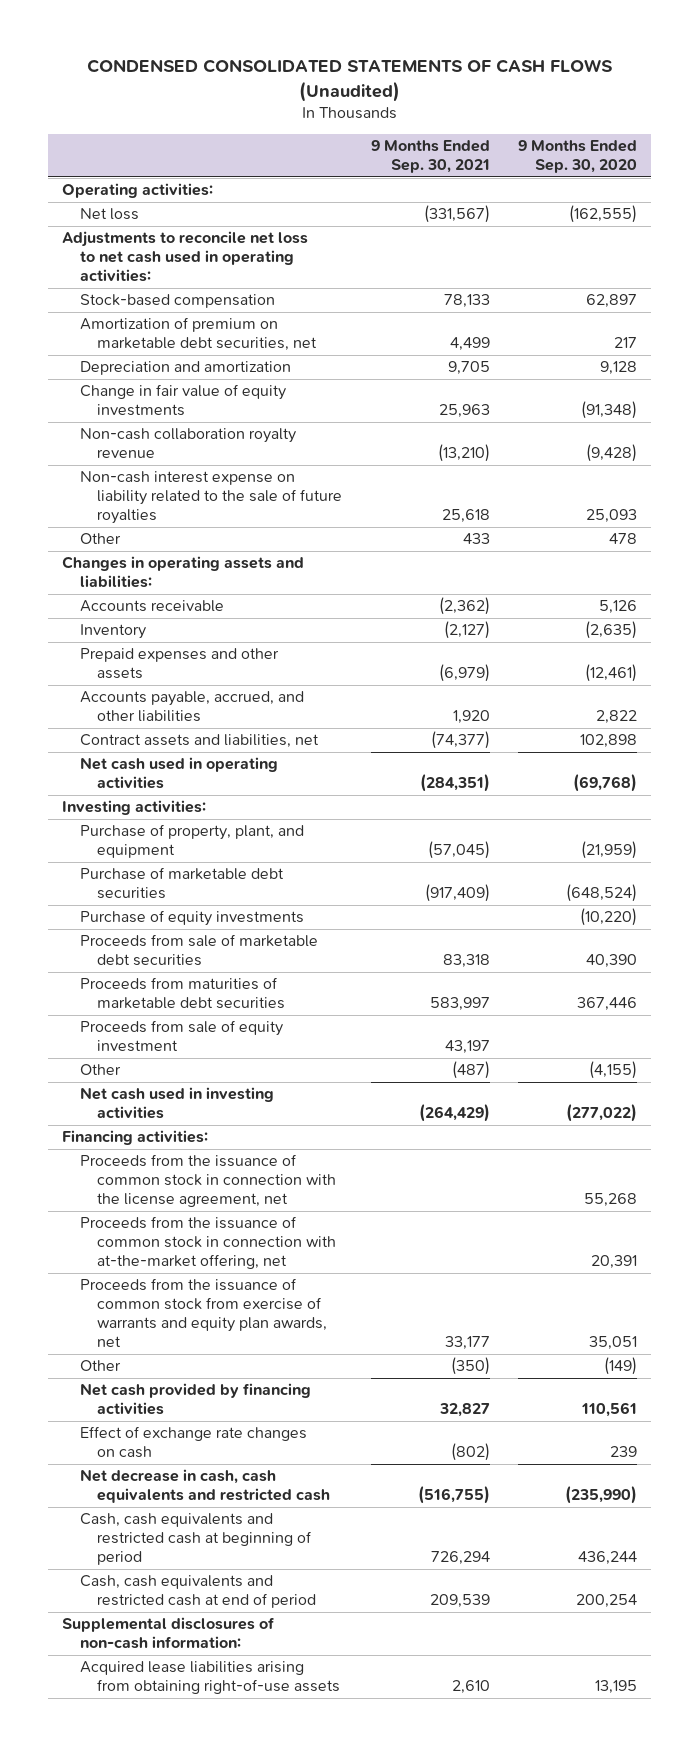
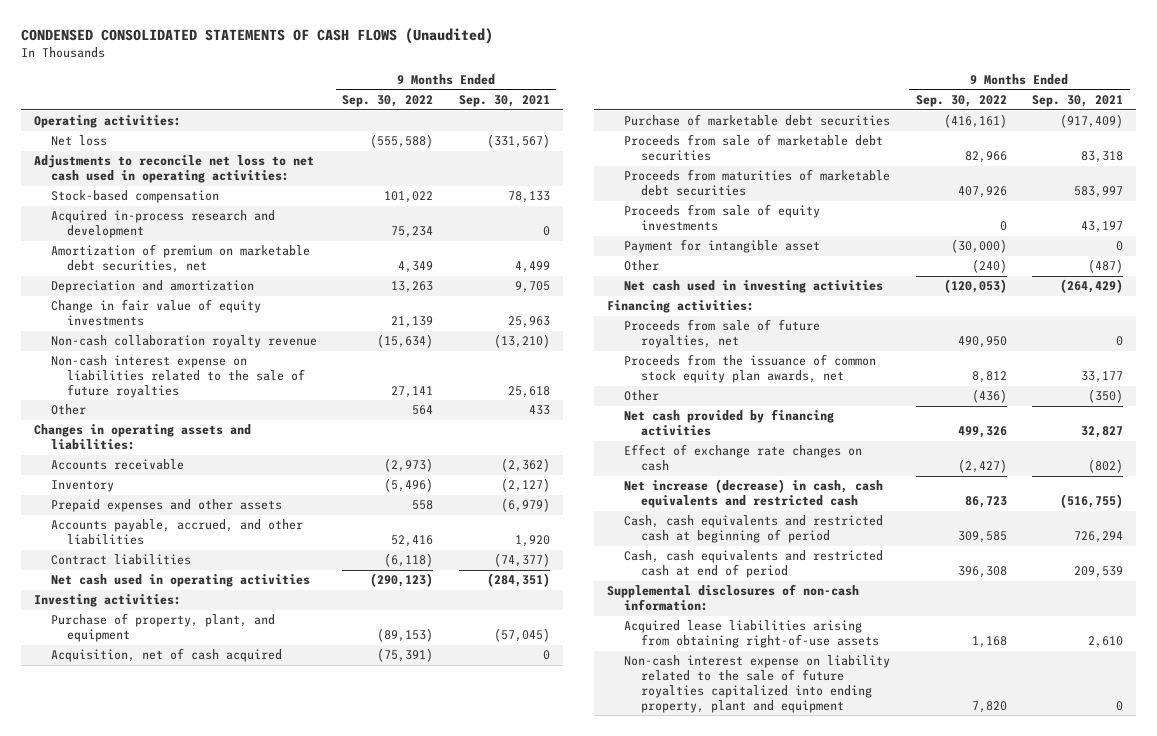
[518,140,638,174] 9 Months Ended Sep. 30, 2020 -> none
none -> [342,95,434,108] Sep. 30, 2022
none -> [50,210,275,239] Acquired in-process research and development
[79,471,343,525] Non-cash interest expense on liability related to the sale of future royalties -> [50,355,306,398] Non-cash interest expense on liabilities related to the sale of future royalties
[79,734,319,749] Contract assets and liabilities, net -> [50,554,191,566] Contract liabilities
none -> [50,648,282,663] Acquisition, net of cash acquired
[79,910,304,927] Purchase of equity investments -> none
[79,1020,283,1053] Proceeds from sale of equity investment -> [623,204,820,232] Proceeds from sale of equity investments
none -> [623,239,820,254] Payment for intangible asset
[79,1154,337,1208] Proceeds from the issuance of common stock in connection with the license agreement, net -> none
[79,1216,337,1270] Proceeds from the issuance of common stock in connection with at-the-market offering, net -> none
none -> [623,319,820,349] Proceeds from sale of future royalties, net
[79,1278,328,1348] Proceeds from the issuance of common stock from exercise of warrants and equity plan awards, net -> [623,354,876,384] Proceeds from the issuance of common stock equity plan awards, net
[79,1469,331,1504] Net decrease in cash, cash equivalents and restricted cash -> [623,479,883,509] Net increase (decrease) in cash, cash equivalents and restricted cash
none -> [623,655,890,713] Non-cash interest expense on liability related to the sale of future royalties capitalized into ending property, plant and equipment

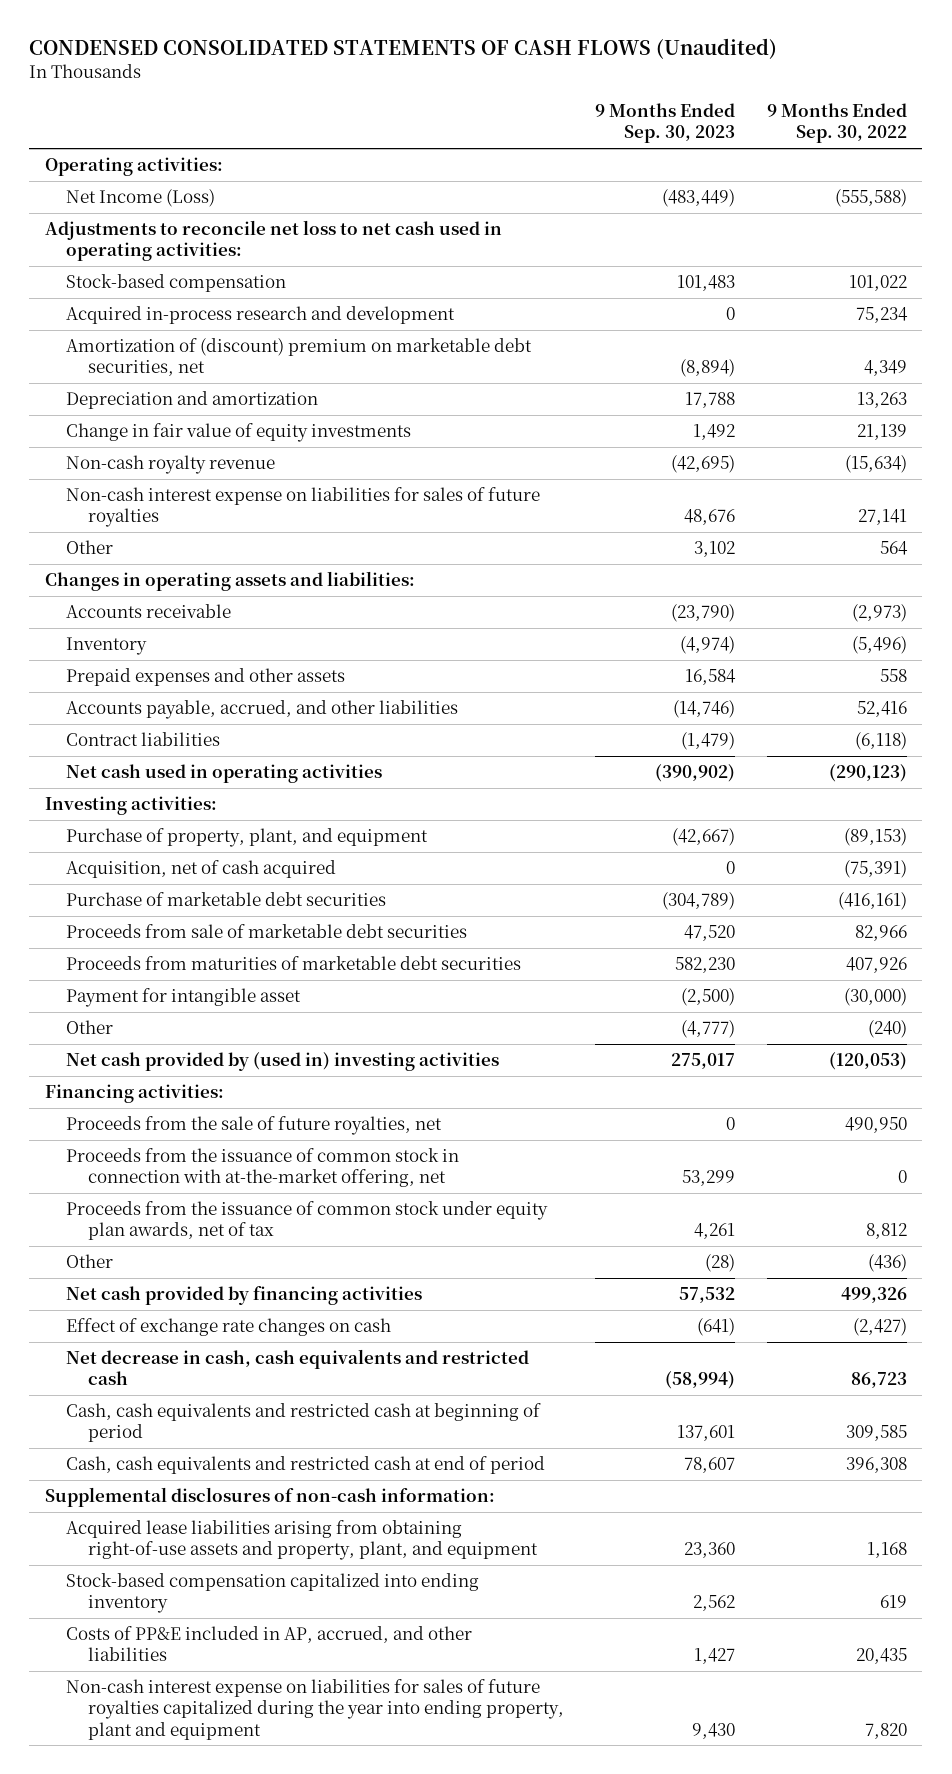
[458,95,550,108] Sep. 30, 2021 -> none
none -> [595,103,736,144] 9 Months Ended Sep. 30, 2023
[50,135,107,147] Net loss -> [66,188,216,207] Net Income (Loss)
[50,244,310,274] Amortization of premium on marketable debt securities, net -> [66,337,533,377] Amortization of (discount) premium on marketable debt securities, net
[50,335,317,349] Non-cash collaboration royalty revenue -> [66,454,276,474] Non-cash royalty revenue
[50,355,306,398] Non-cash interest expense on liabilities related to the sale of future royalties -> [66,486,541,528] Non-cash interest expense on liabilities for sales of future royalties
[623,204,820,232] Proceeds from sale of equity investments -> none
[623,280,883,294] Net cash used in investing activities -> [66,1051,500,1071] Net cash provided by (used in) investing activities
[623,319,820,349] Proceeds from sale of future royalties, net -> [66,1115,443,1135] Proceeds from the sale of future royalties, net
none -> [66,1147,460,1188] Proceeds from the issuance of common stock in connection with at-the-market offering, net
[623,354,876,384] Proceeds from the issuance of common stock equity plan awards, net -> [66,1200,549,1241] Proceeds from the issuance of common stock under equity plan awards, net of tax
[623,479,883,509] Net increase (decrease) in cash, cash equivalents and restricted cash -> [66,1348,530,1386] Net decrease in cash, cash equivalents and restricted cash
[623,620,879,649] Acquired lease liabilities arising from obtaining right-of-use assets -> [66,1519,539,1561] Acquired lease liabilities arising from obtaining right-of-use assets and property, plant, and equipment
none -> [66,1572,480,1614] Stock-based compensation capitalized into ending inventory
none -> [66,1625,473,1662] Costs of PP&E included in AP, accrued, and other liabilities
[623,655,890,713] Non-cash interest expense on liability related to the sale of future royalties capitalized into ending property, plant and equipment -> [66,1678,565,1740] Non-cash interest expense on liabilities for sales of future royalties capitalized during the year into ending property, plant and equipment

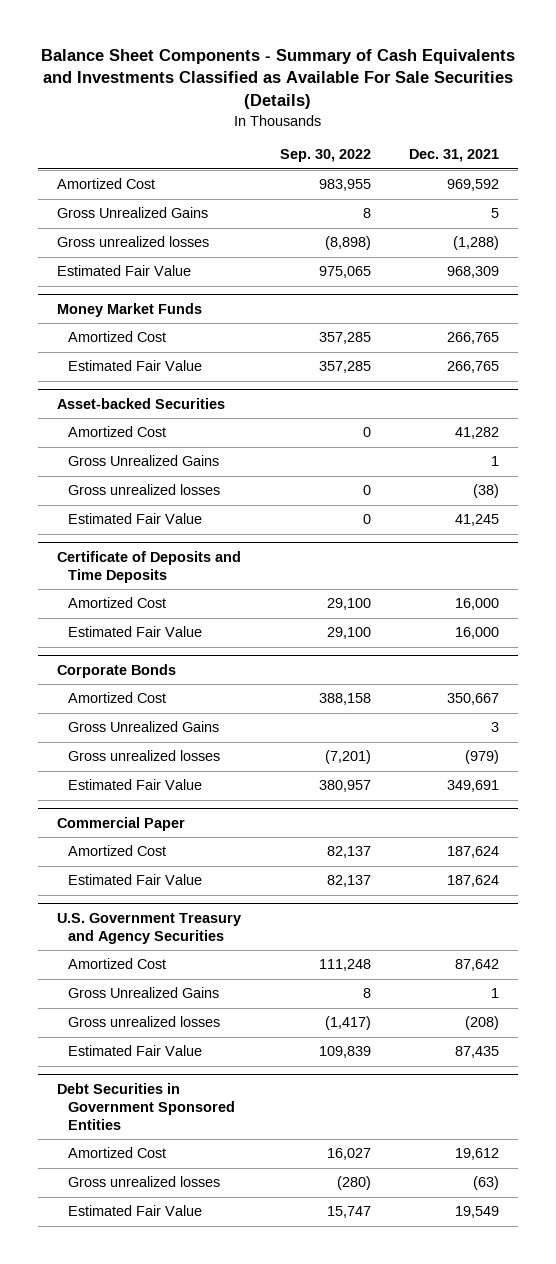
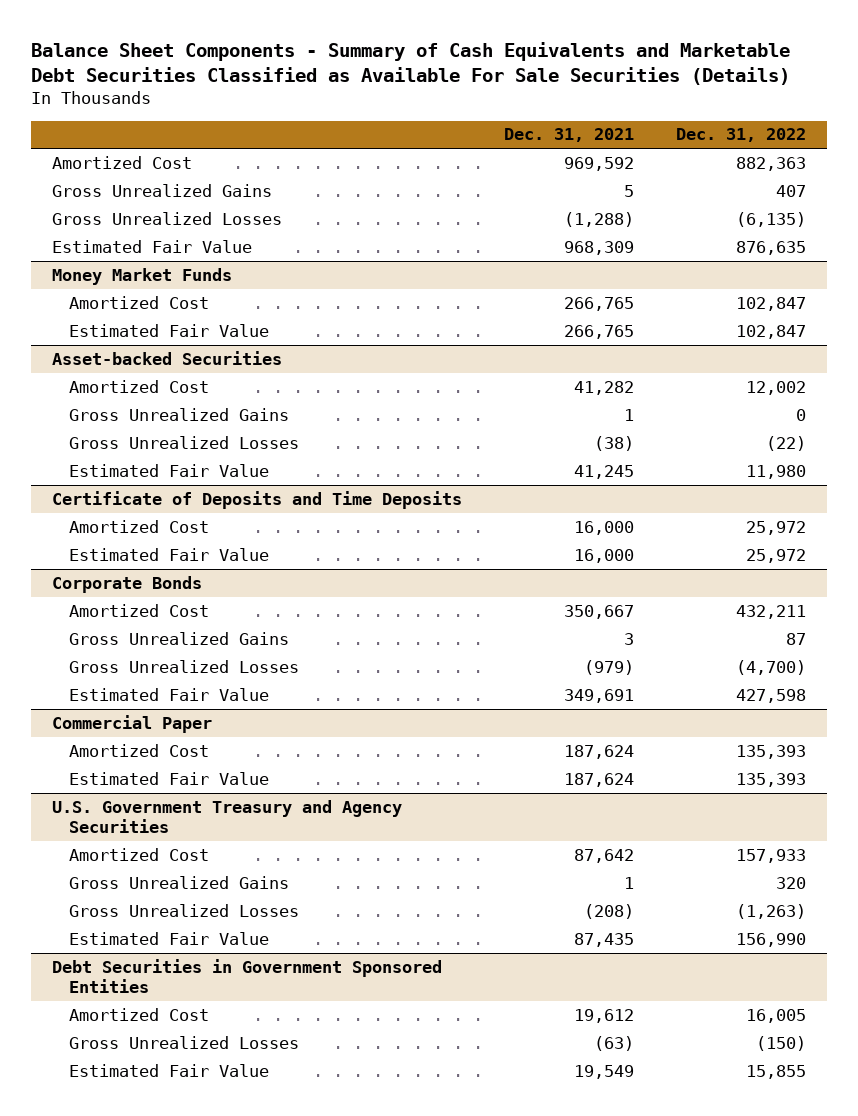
[41,48,516,109] Balance Sheet Components - Summary of Cash Equivalents and Investments Classified as Available For Sale Securities (Details) -> [31,41,791,86] Balance Sheet Components - Summary of Cash Equivalents and Marketable Debt Securities Classified as Available For Sale Securities (Details)
[279,149,371,163] Sep. 30, 2022 -> none
none -> [675,128,806,143] Dec. 31, 2022
[57,236,210,248] Gross unrealized losses -> [52,211,283,225] Gross Unrealized Losses
[67,484,220,496] Gross unrealized losses -> [68,435,299,449] Gross Unrealized Losses
[67,750,220,762] Gross unrealized losses -> [68,659,299,673] Gross Unrealized Losses
[67,1016,220,1028] Gross unrealized losses -> [68,903,299,917] Gross Unrealized Losses
[67,1176,220,1188] Gross unrealized losses -> [68,1035,299,1049] Gross Unrealized Losses

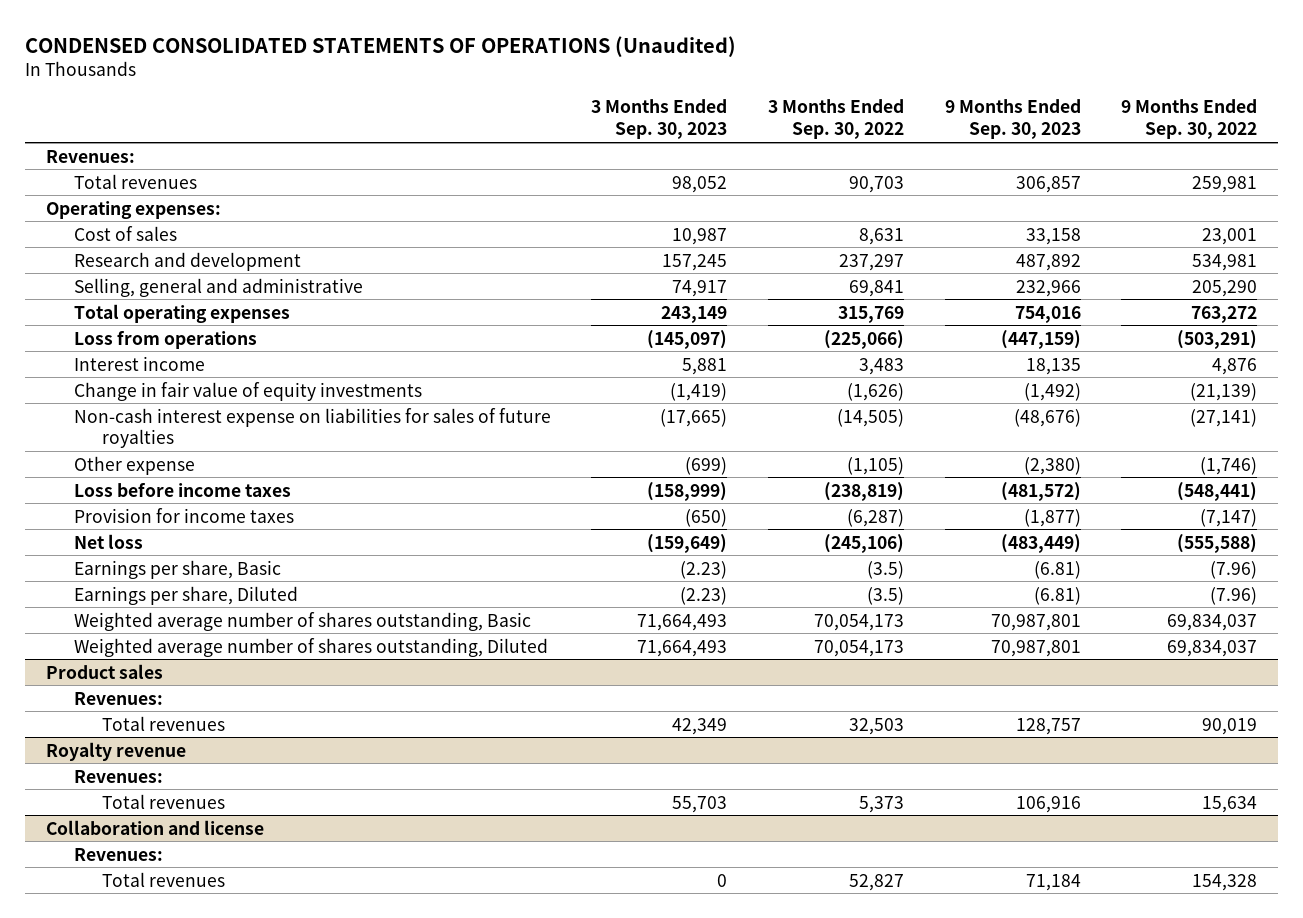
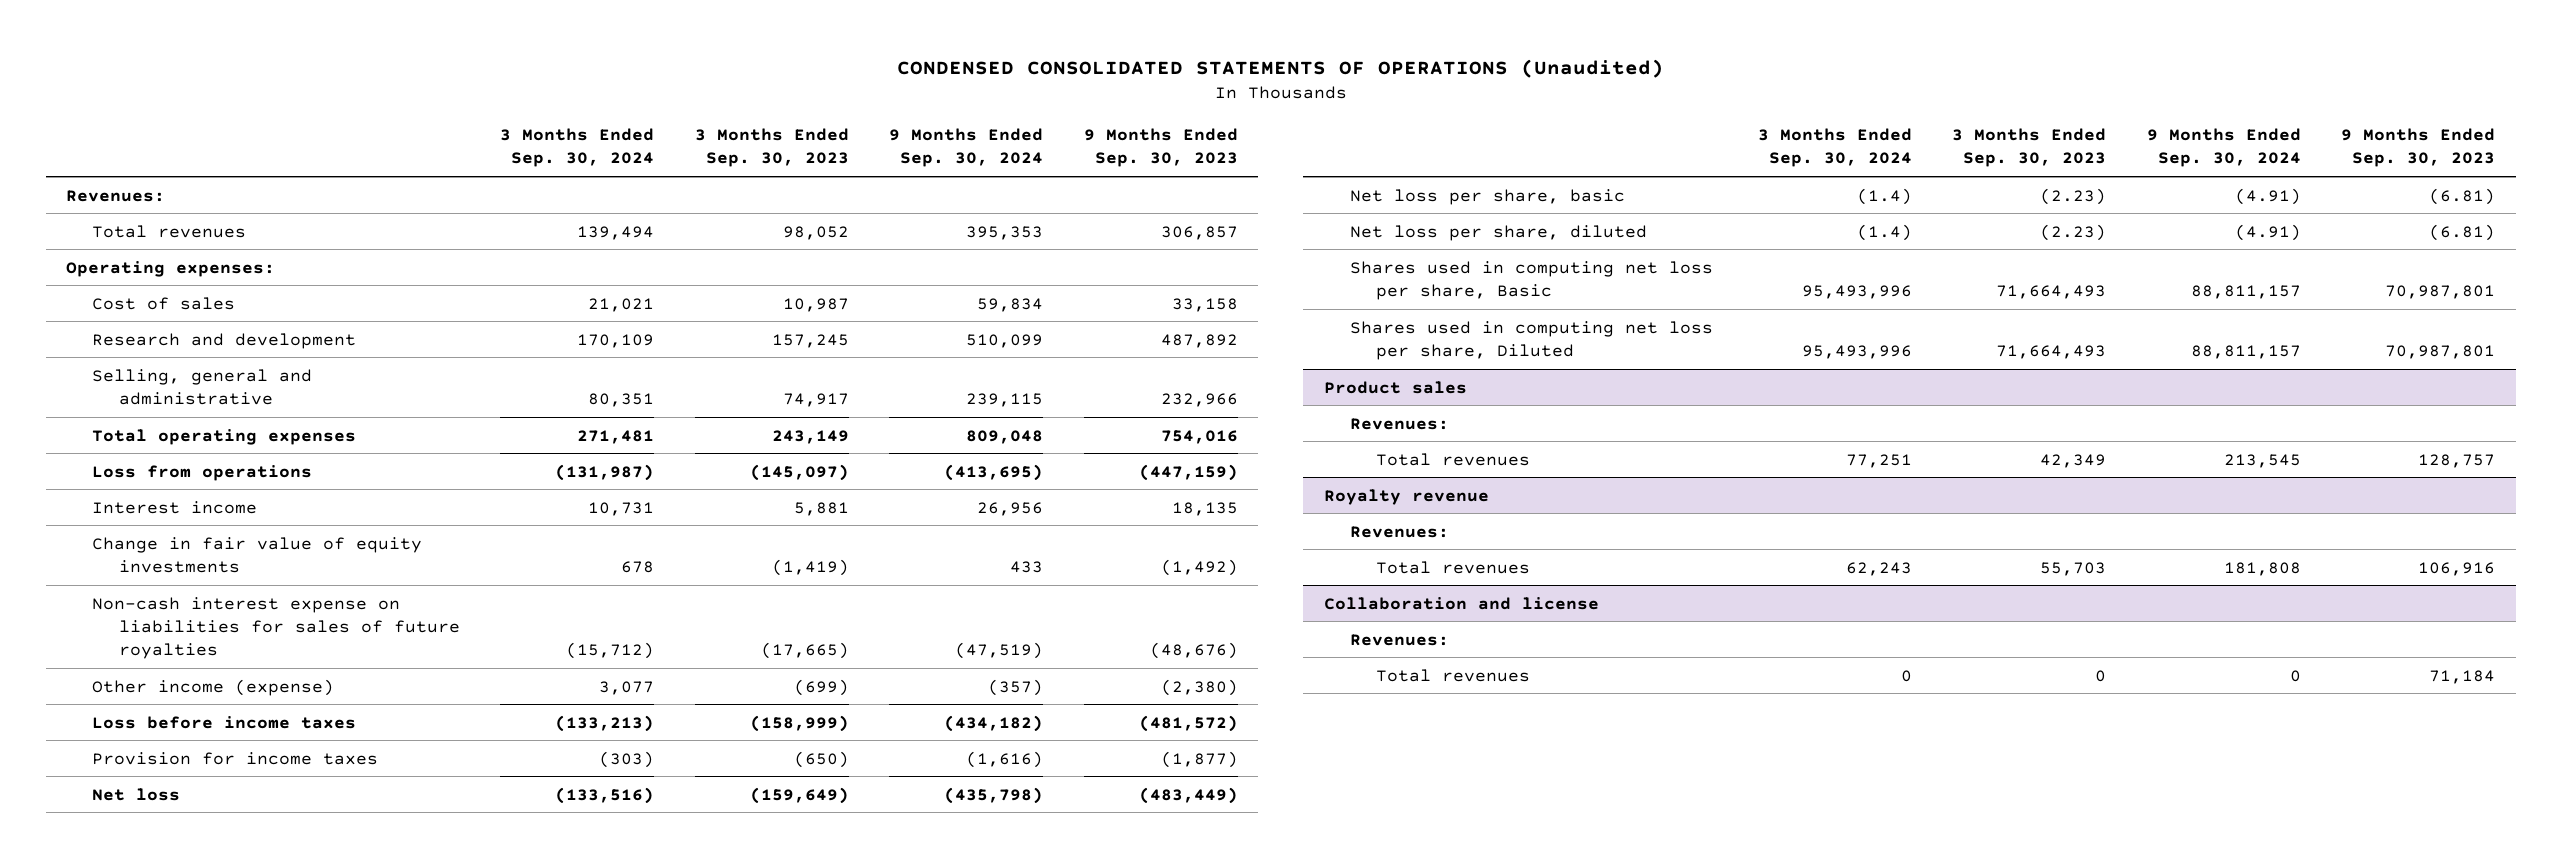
[768,99,905,140] 3 Months Ended Sep. 30, 2022 -> none
[1121,99,1258,140] 9 Months Ended Sep. 30, 2022 -> none
none -> [500,127,655,168] 3 Months Ended Sep. 30, 2024
none -> [889,127,1044,168] 9 Months Ended Sep. 30, 2024
[73,455,195,475] Other expense -> [92,678,335,696] Other income (expense)
[73,559,281,579] Earnings per share, Basic -> [1349,188,1625,205] Net loss per share, basic
[73,585,298,605] Earnings per share, Diluted -> [1349,224,1647,241] Net loss per share, diluted
[73,611,531,631] Weighted average number of shares outstanding, Basic -> [1349,260,1713,300] Shares used in computing net loss per share, Basic
[73,637,548,657] Weighted average number of shares outstanding, Diluted -> [1349,320,1713,360] Shares used in computing net loss per share, Diluted

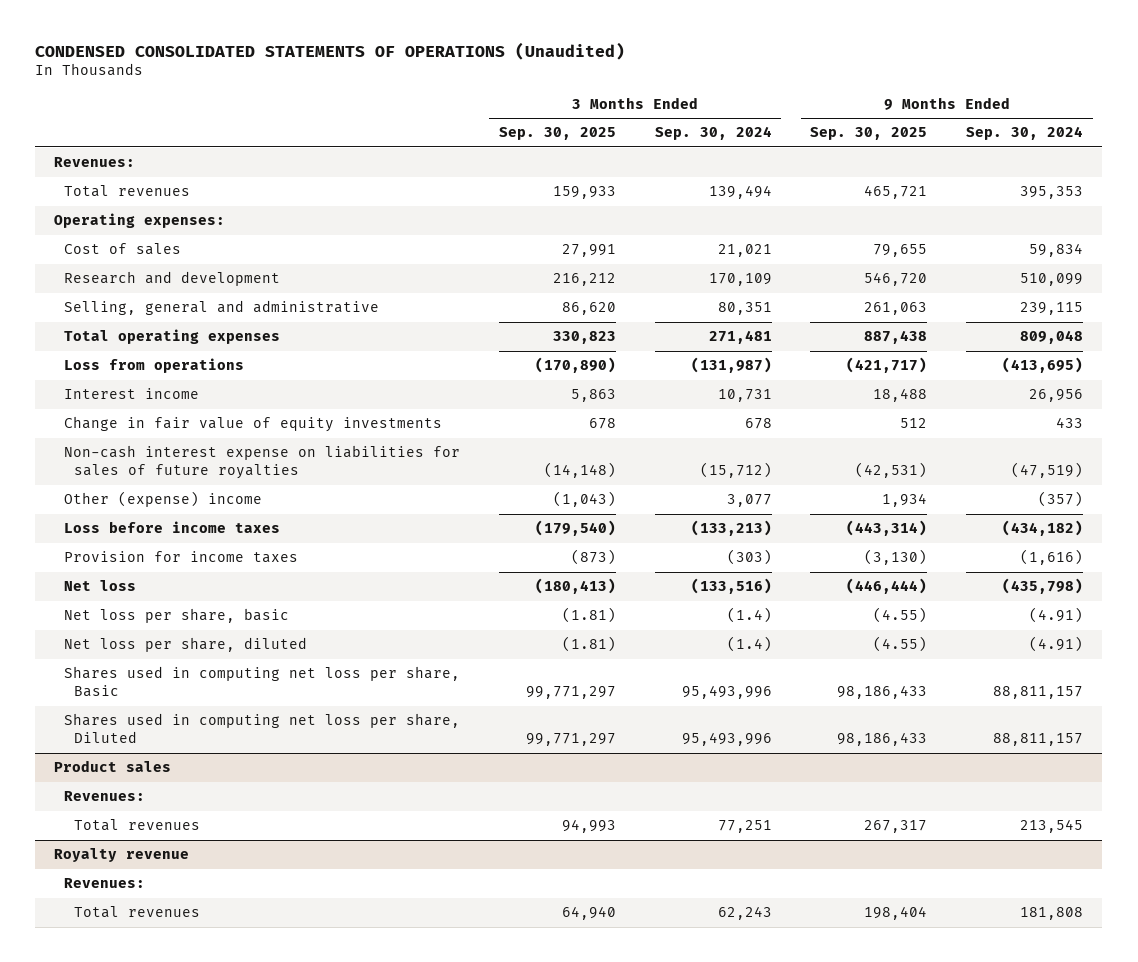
[694,127,849,168] 3 Months Ended Sep. 30, 2023 -> none
[1083,127,1238,168] 9 Months Ended Sep. 30, 2023 -> none
none -> [499,127,617,141] Sep. 30, 2025
none -> [810,127,928,141] Sep. 30, 2025
[92,678,335,696] Other income (expense) -> [64,491,263,508] Other (expense) income
[1323,596,1599,610] Collaboration and license -> none
[1349,633,1449,646] Revenues: -> none
[1376,668,1531,682] Total revenues -> none

